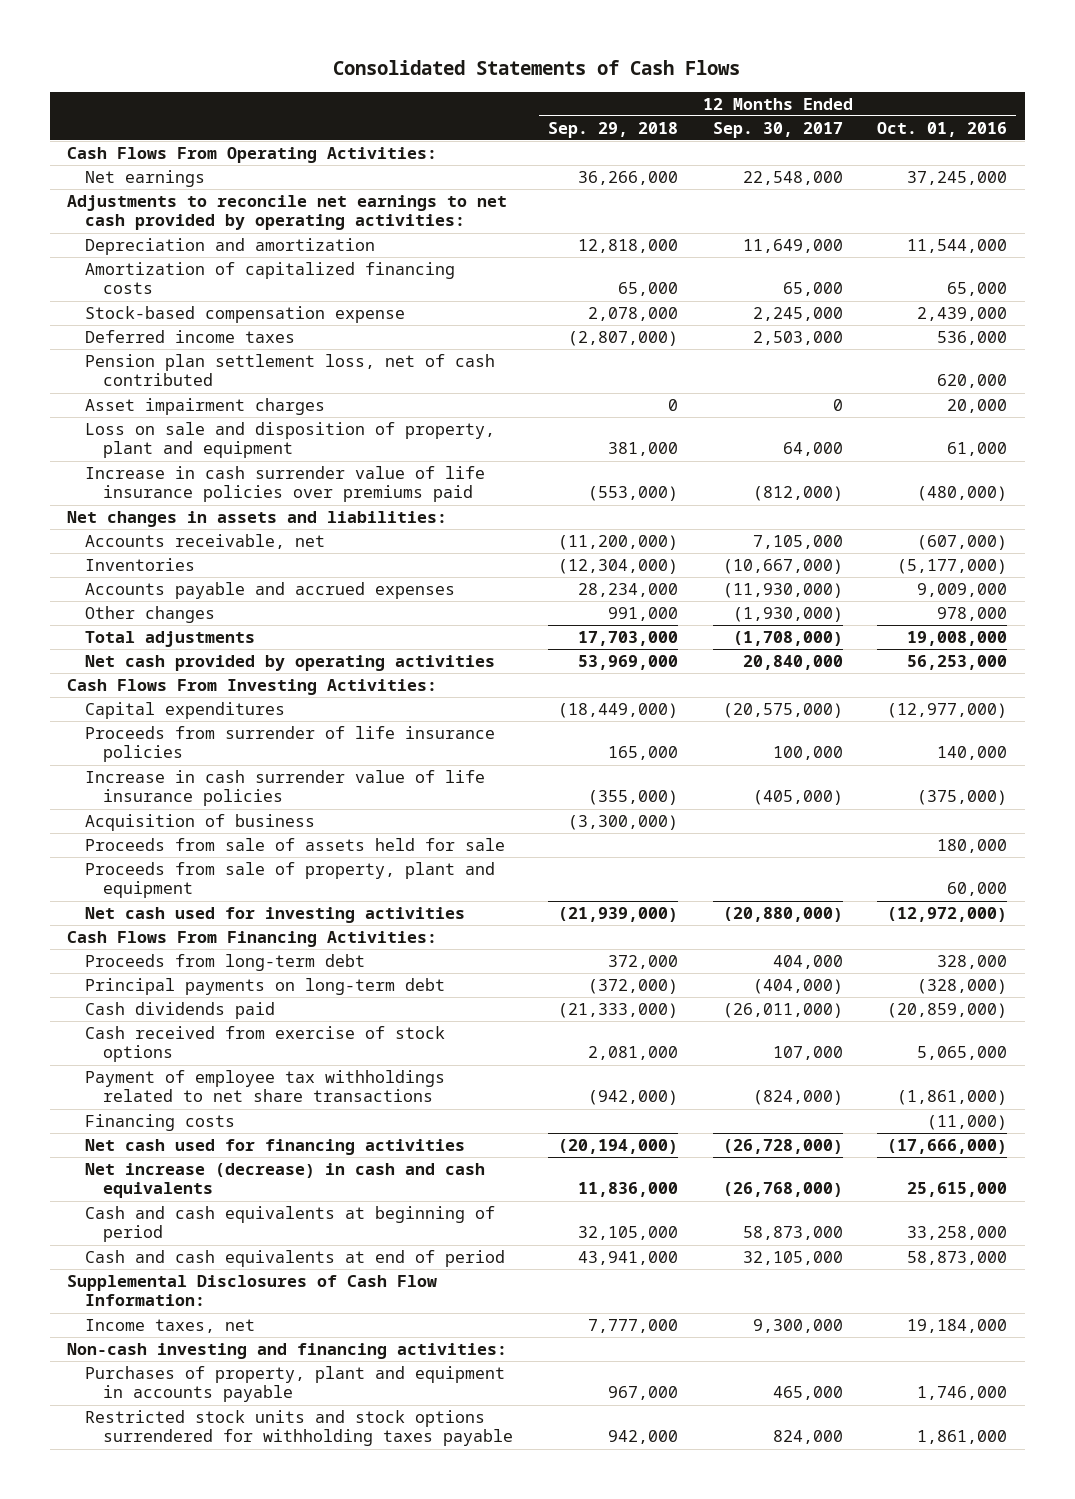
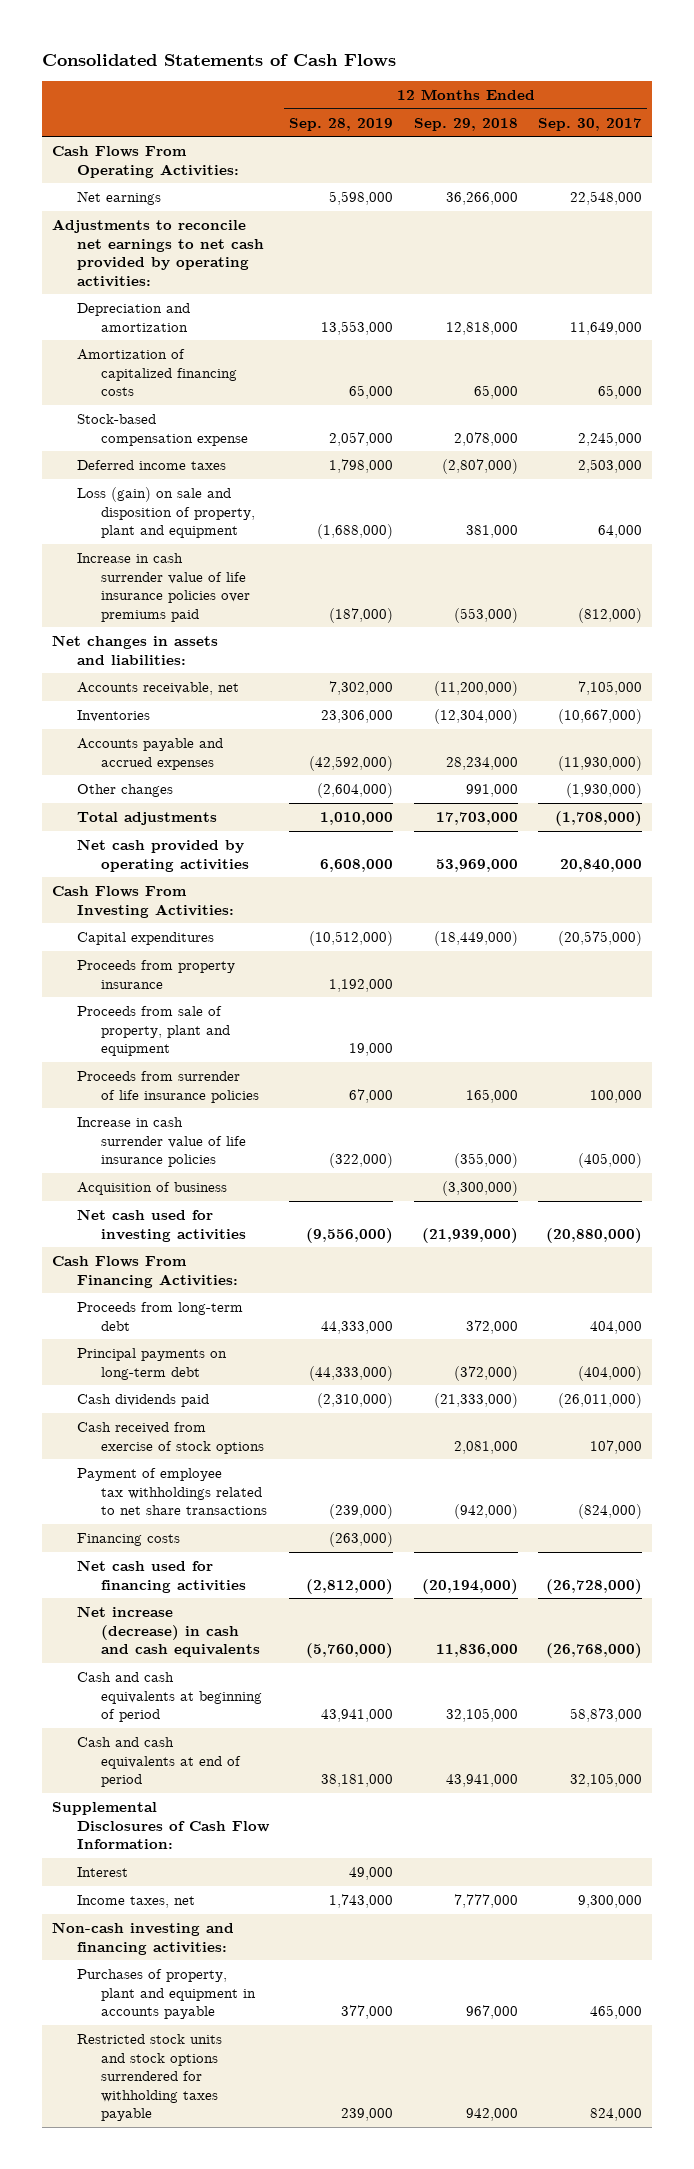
[877,121,1008,137] Oct. 01, 2016 -> none
none -> [289,117,394,131] Sep. 28, 2019
[85,353,496,387] Pension plan settlement loss, net of cash contributed -> none
[85,397,326,415] Asset impairment charges -> none
[85,421,496,459] Loss on sale and disposition of property, plant and equipment -> [76,487,255,539] Loss (gain) on sale and disposition of property, plant and equipment
none -> [76,960,235,989] Proceeds from property insurance
[85,861,496,899] Proceeds from sale of property, plant and equipment -> [76,1006,230,1057] Proceeds from sale of property, plant and equipment
[85,837,506,851] Proceeds from sale of assets held for sale -> none
none -> [76,1867,128,1878] Interest

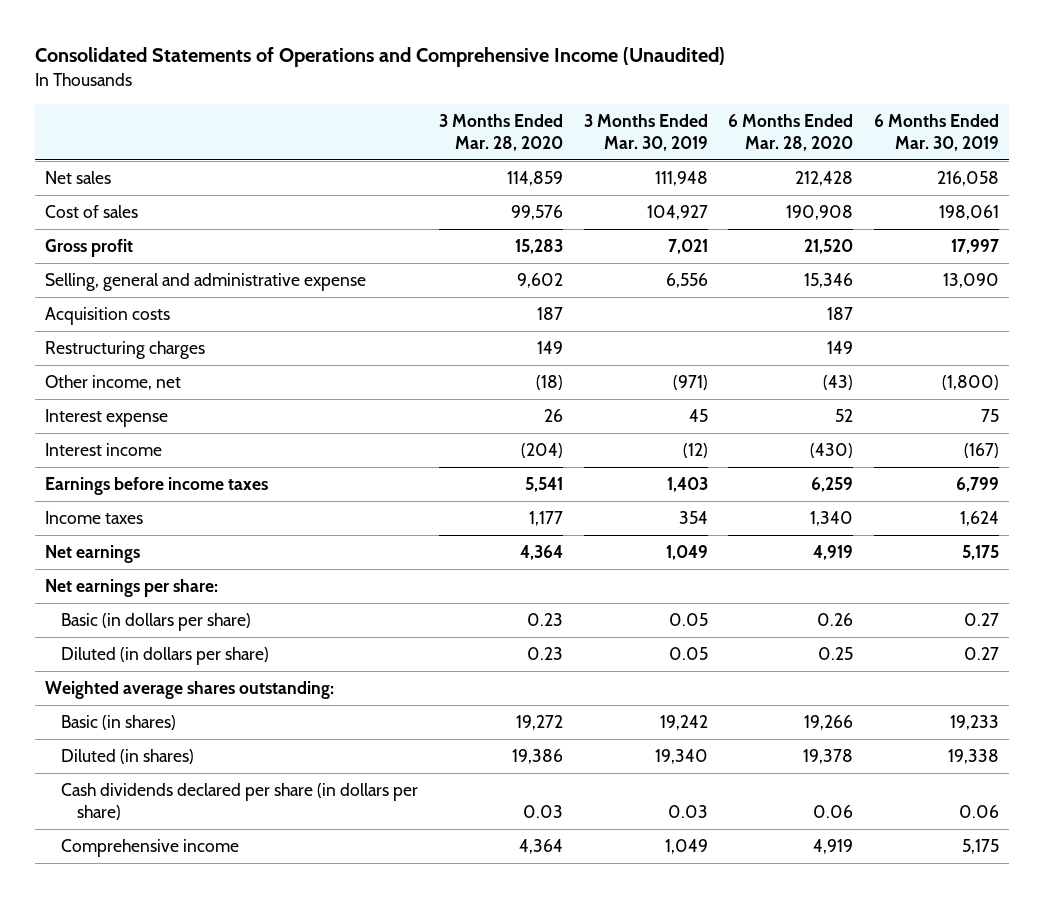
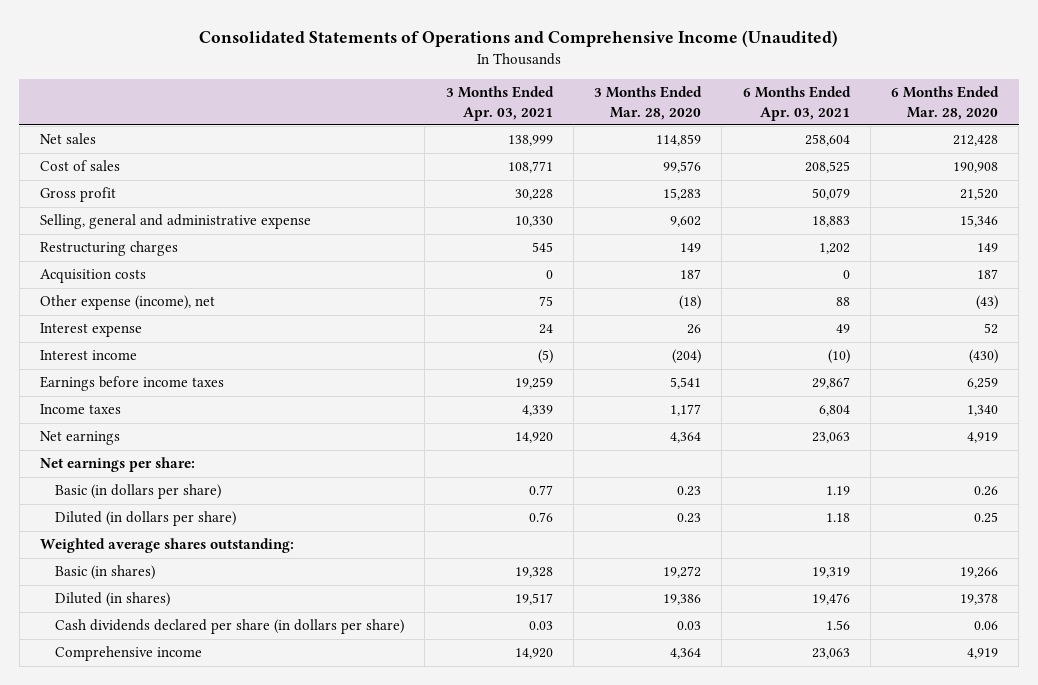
[583,113,708,152] 3 Months Ended Mar. 30, 2019 -> none
[873,113,999,152] 6 Months Ended Mar. 30, 2019 -> none
none -> [445,86,554,121] 3 Months Ended Apr. 03, 2021
none -> [742,86,851,121] 6 Months Ended Apr. 03, 2021
[45,307,171,326] Acquisition costs -> [40,269,147,284] Acquisition costs
[45,375,182,391] Other income, net -> [40,295,216,311] Other expense (income), net

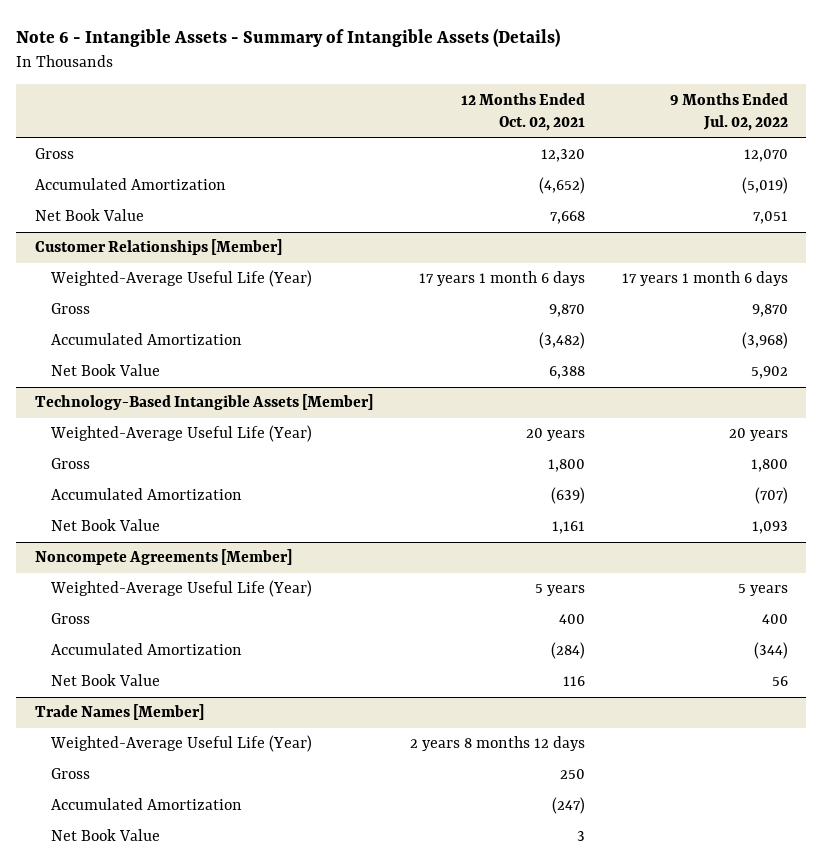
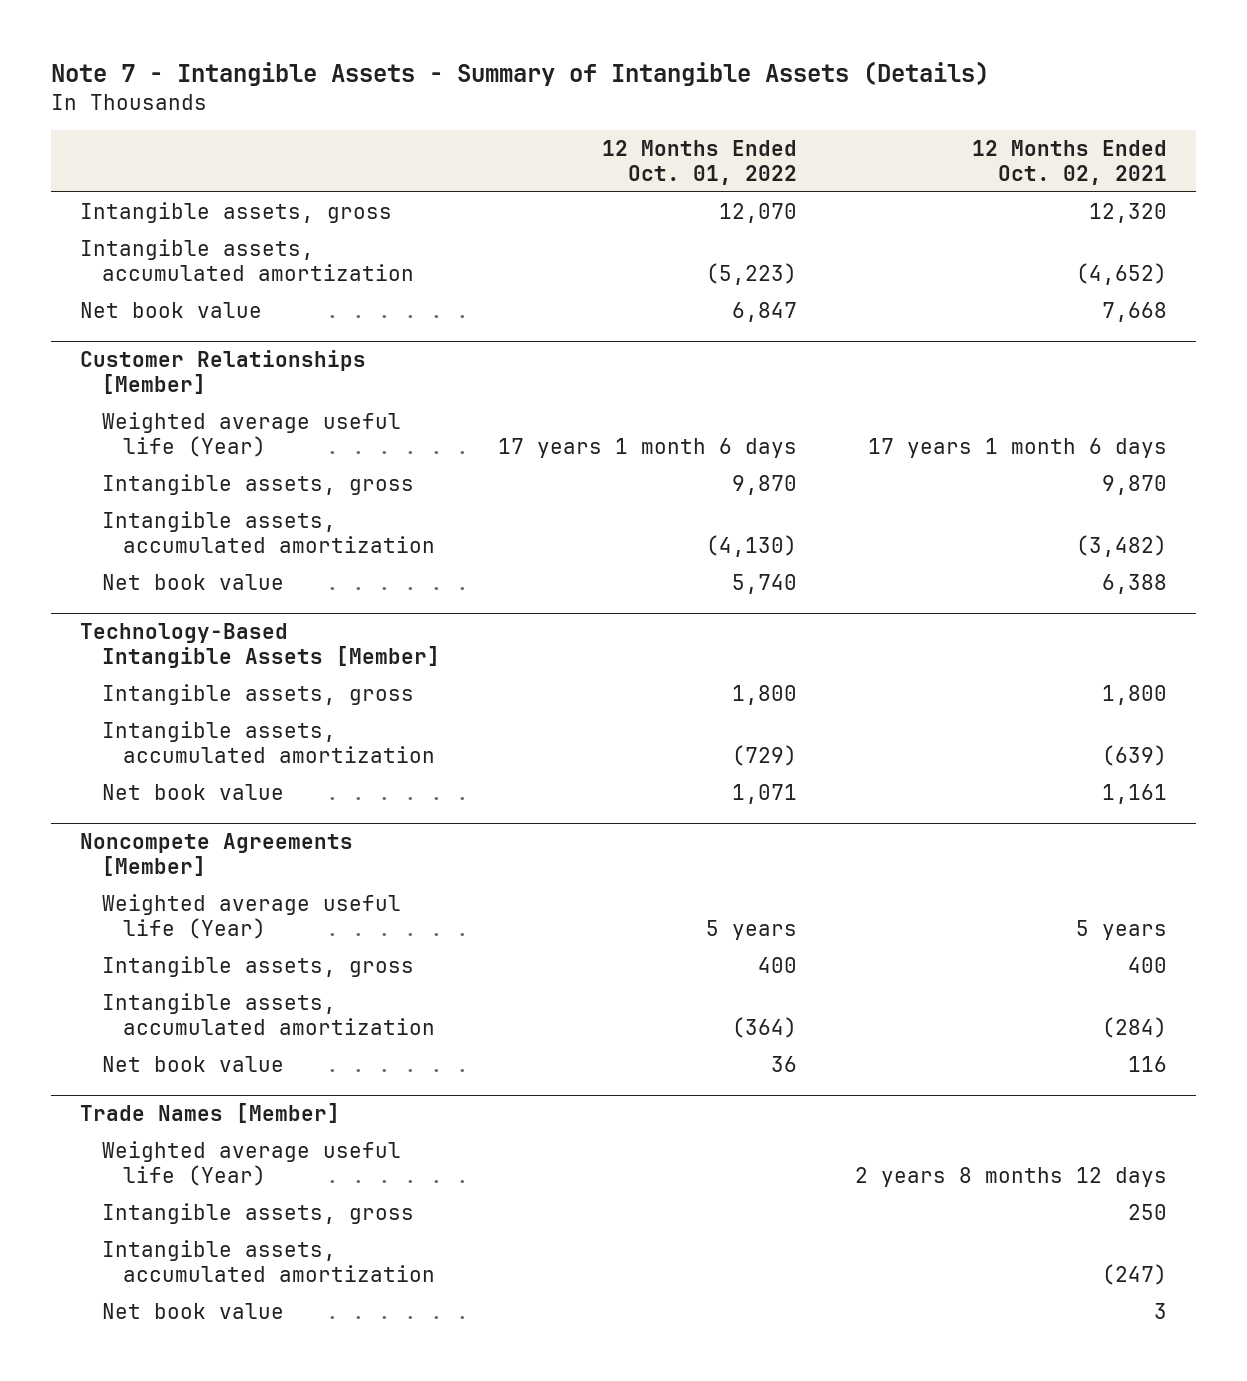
[16,28,561,48] Note 6 - Intangible Assets - Summary of Intangible Assets (Details) -> [50,61,989,87] Note 7 - Intangible Assets - Summary of Intangible Assets (Details)
[669,92,788,132] 9 Months Ended Jul. 02, 2022 -> none
none -> [601,140,797,185] 12 Months Ended Oct. 01, 2022
[34,148,74,160] Gross -> [79,201,392,223] Intangible assets, gross
[34,178,226,191] Accumulated Amortization -> [79,238,414,281] Intangible assets, accumulated amortization
[34,209,144,222] Net Book Value -> [79,301,262,318] Net book value
[50,270,313,288] Weighted-Average Useful Life (Year) -> [101,411,401,457] Weighted average useful life (Year)
[51,303,91,315] Gross -> [101,473,414,495] Intangible assets, gross
[51,333,243,346] Accumulated Amortization -> [101,510,436,553] Intangible assets, accumulated amortization
[51,364,161,377] Net Book Value -> [101,573,284,590] Net book value
[50,425,313,443] Weighted-Average Useful Life (Year) -> none
[51,458,91,470] Gross -> [101,683,414,705] Intangible assets, gross
[51,488,243,501] Accumulated Amortization -> [101,720,436,763] Intangible assets, accumulated amortization
[51,519,161,532] Net Book Value -> [101,783,284,800] Net book value
[50,580,313,598] Weighted-Average Useful Life (Year) -> [101,893,401,939] Weighted average useful life (Year)
[51,613,91,625] Gross -> [101,955,414,977] Intangible assets, gross
[51,643,243,656] Accumulated Amortization -> [101,992,436,1035] Intangible assets, accumulated amortization
[51,674,161,687] Net Book Value -> [101,1055,284,1072] Net book value
[50,735,313,753] Weighted-Average Useful Life (Year) -> [101,1140,401,1186] Weighted average useful life (Year)
[51,768,91,780] Gross -> [101,1202,414,1224] Intangible assets, gross
[51,798,243,811] Accumulated Amortization -> [101,1239,436,1282] Intangible assets, accumulated amortization
[51,829,161,842] Net Book Value -> [101,1302,284,1319] Net book value

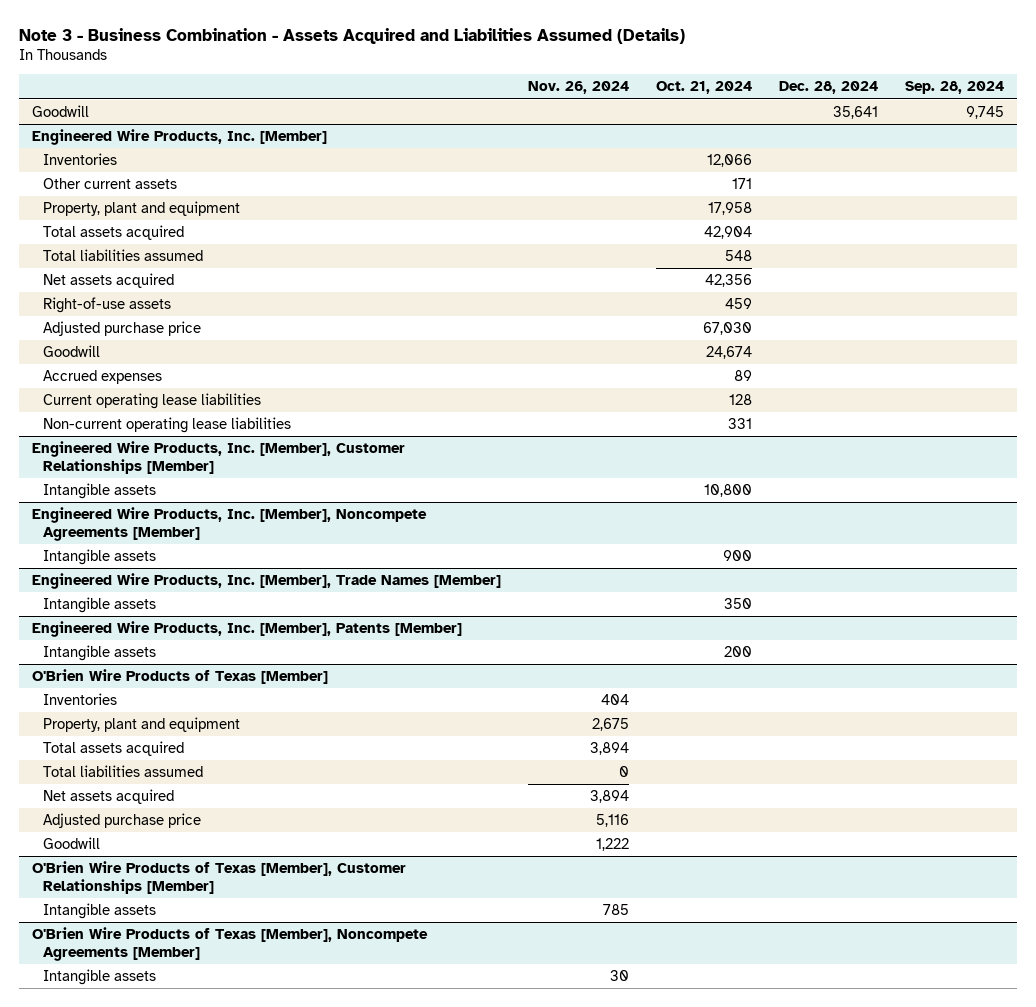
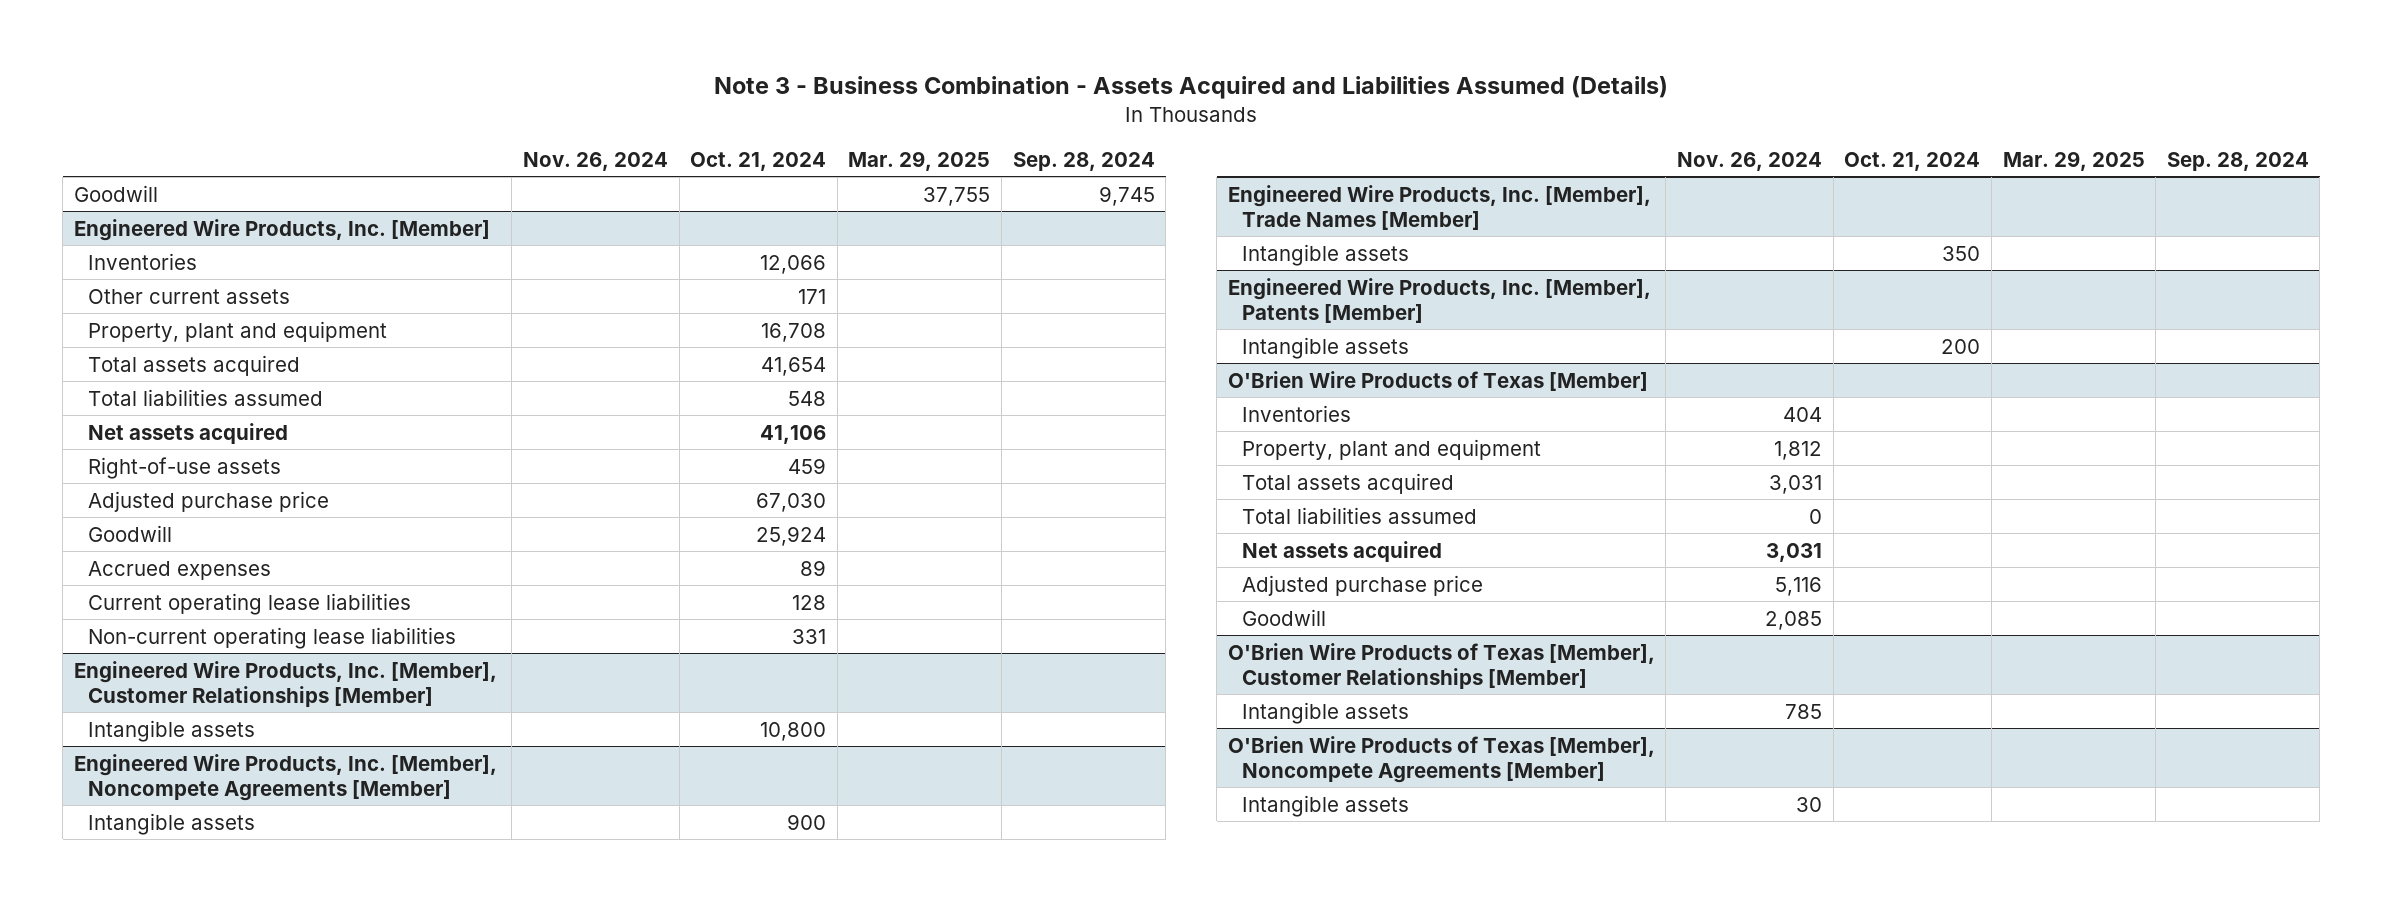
[778,81,878,95] Dec. 28, 2024 -> none
none -> [848,150,991,171] Mar. 29, 2025
[707,201,752,215] 17,958 -> [761,322,827,342] 16,708
[703,225,752,239] 42,904 -> [761,356,827,376] 41,654
[704,273,752,287] 42,356 -> [760,424,827,444] 41,106
[705,345,752,359] 24,674 -> [756,525,827,546] 25,924
[591,717,629,731] 2,675 -> [1774,440,1823,460] 1,812
[589,741,629,755] 3,894 -> [1769,474,1823,494] 3,031
[589,789,629,803] 3,894 -> [1766,542,1823,562] 3,031
[595,837,629,851] 1,222 -> [1765,610,1823,630] 2,085

